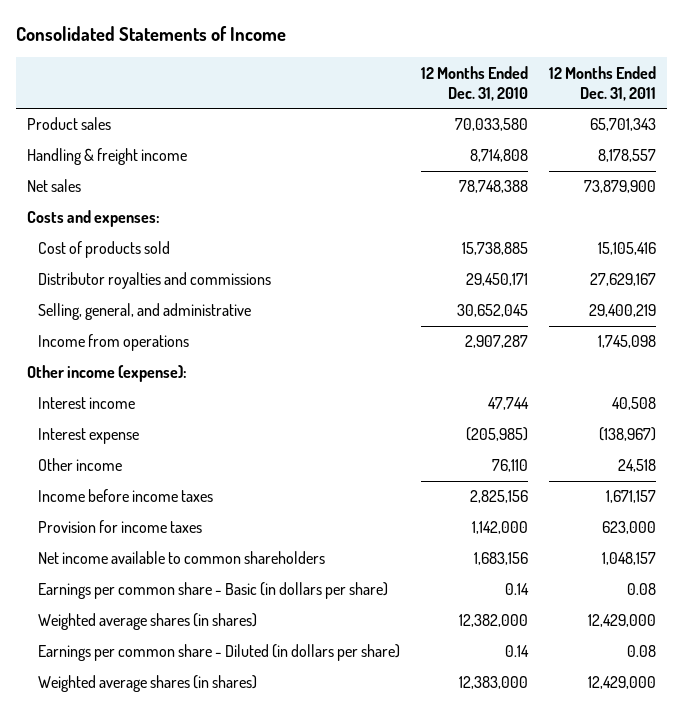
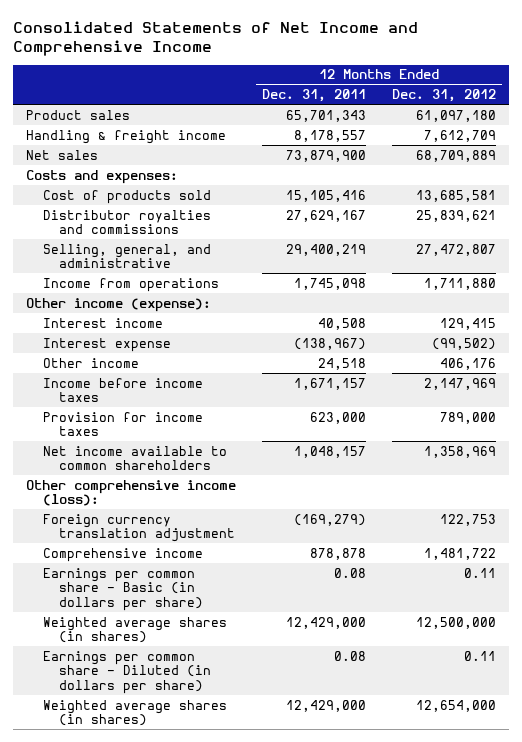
[15,26,286,42] Consolidated Statements of Income -> [13,20,419,57] Consolidated Statements of Net Income and Comprehensive Income
[421,65,529,101] 12 Months Ended Dec. 31, 2010 -> none
none -> [391,89,496,103] Dec. 31, 2012
none -> [26,479,237,507] Other comprehensive income (loss):
none -> [42,513,236,543] Foreign currency translation adjustment
none -> [42,547,203,562] Comprehensive income

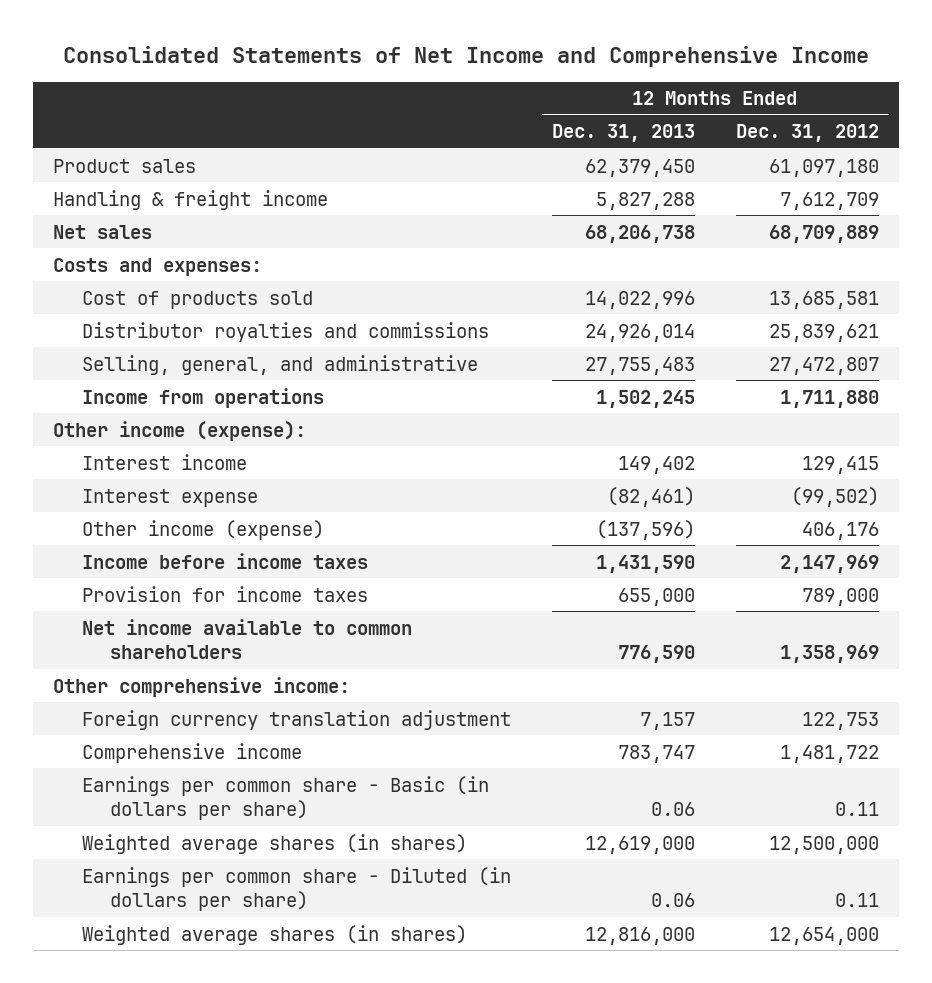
[262,89,367,103] Dec. 31, 2011 -> none
none -> [551,124,695,143] Dec. 31, 2013
[42,357,139,368] Other income -> [81,519,324,540] Other income (expense)
[26,479,237,507] Other comprehensive income (loss): -> [53,676,351,697] Other comprehensive income:

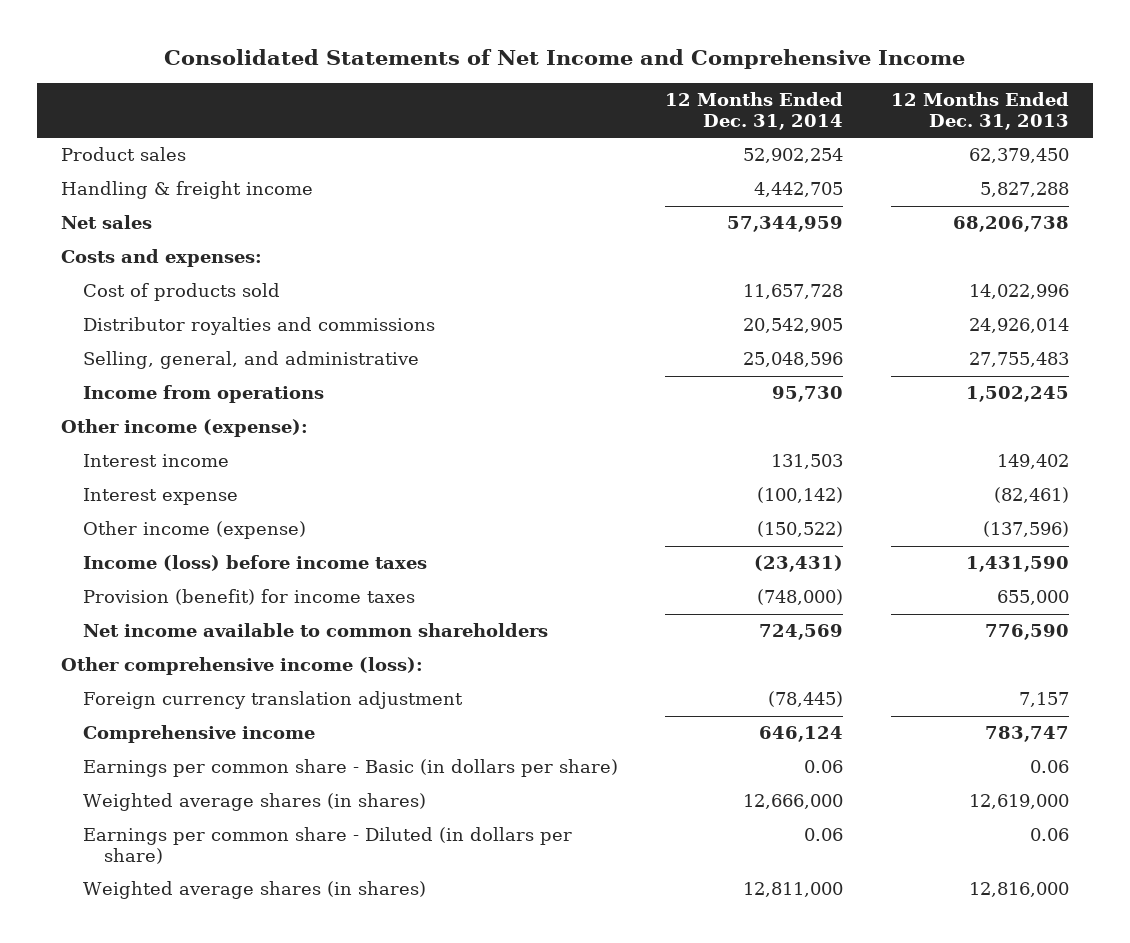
[735,124,879,143] Dec. 31, 2012 -> none
none -> [665,92,844,130] 12 Months Ended Dec. 31, 2014
[81,552,368,569] Income before income taxes -> [82,555,427,572] Income (loss) before income taxes
[81,585,368,602] Provision for income taxes -> [82,589,415,606] Provision (benefit) for income taxes
[53,676,351,697] Other comprehensive income: -> [61,657,424,676] Other comprehensive income (loss):

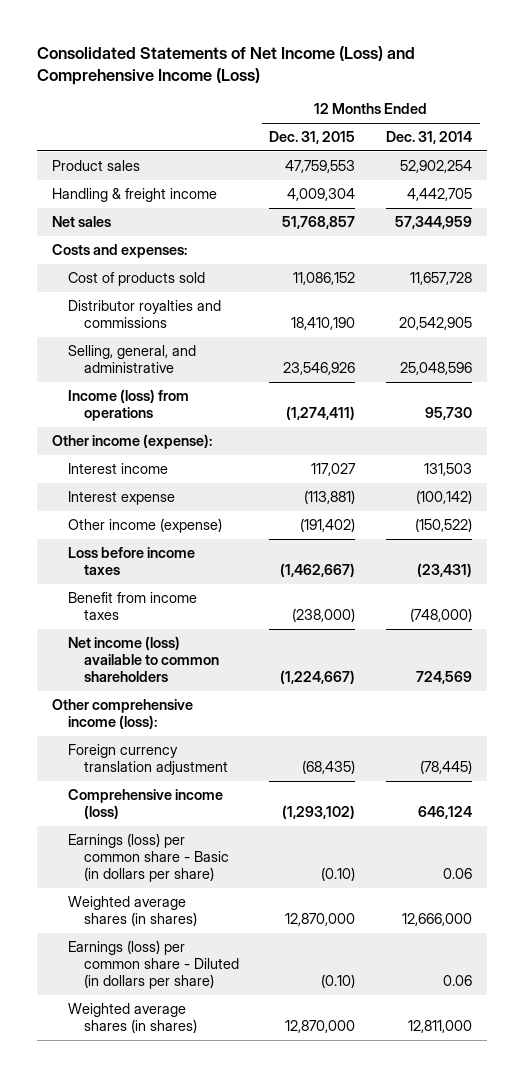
[164,49,966,70] Consolidated Statements of Net Income and Comprehensive Income -> [36,45,415,86] Consolidated Statements of Net Income (Loss) and Comprehensive Income (Loss)
[890,92,1069,130] 12 Months Ended Dec. 31, 2013 -> none
none -> [269,131,356,145] Dec. 31, 2015
[82,385,324,404] Income from operations -> [67,389,189,422] Income (loss) from operations
[82,555,427,572] Income (loss) before income taxes -> [67,547,195,576] Loss before income taxes
[82,589,415,606] Provision (benefit) for income taxes -> [67,592,197,621] Benefit from income taxes
[82,623,548,638] Net income available to common shareholders -> [67,636,219,683] Net income (loss) available to common shareholders
[82,725,315,744] Comprehensive income -> [67,789,223,820] Comprehensive income (loss)
[82,759,618,778] Earnings per common share - Basic (in dollars per share) -> [67,833,229,883] Earnings (loss) per common share - Basic (in dollars per share)
[82,827,572,864] Earnings per common share - Diluted (in dollars per share) -> [67,940,239,990] Earnings (loss) per common share - Diluted (in dollars per share)

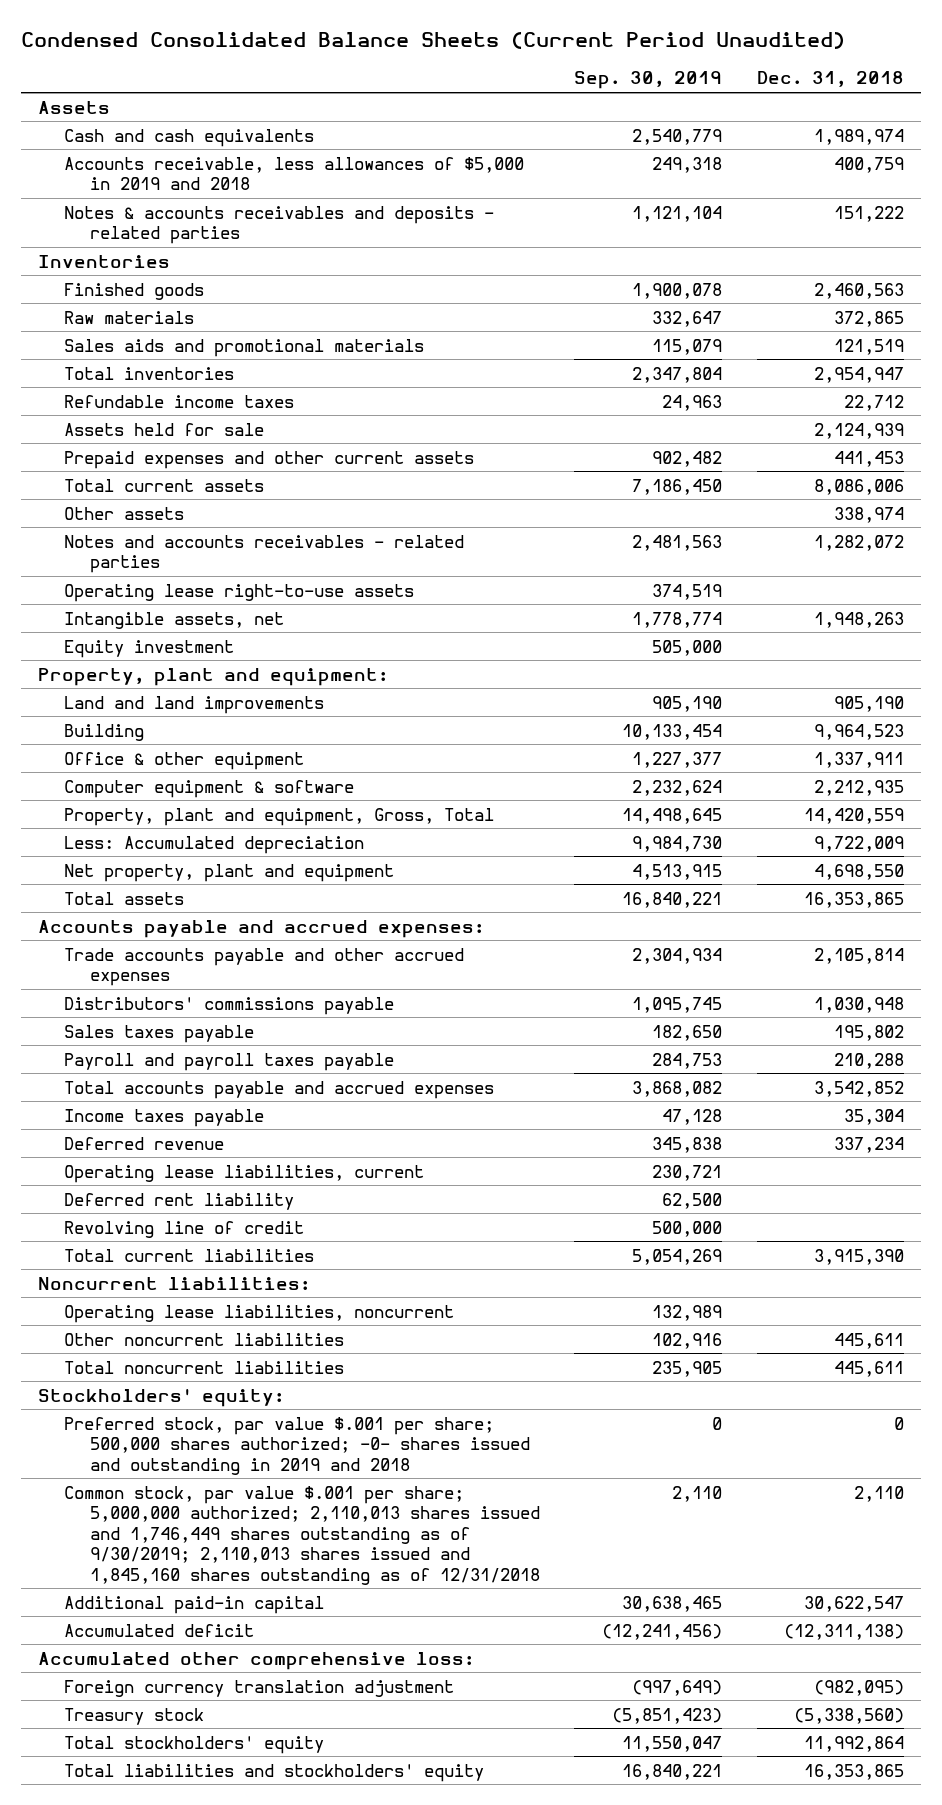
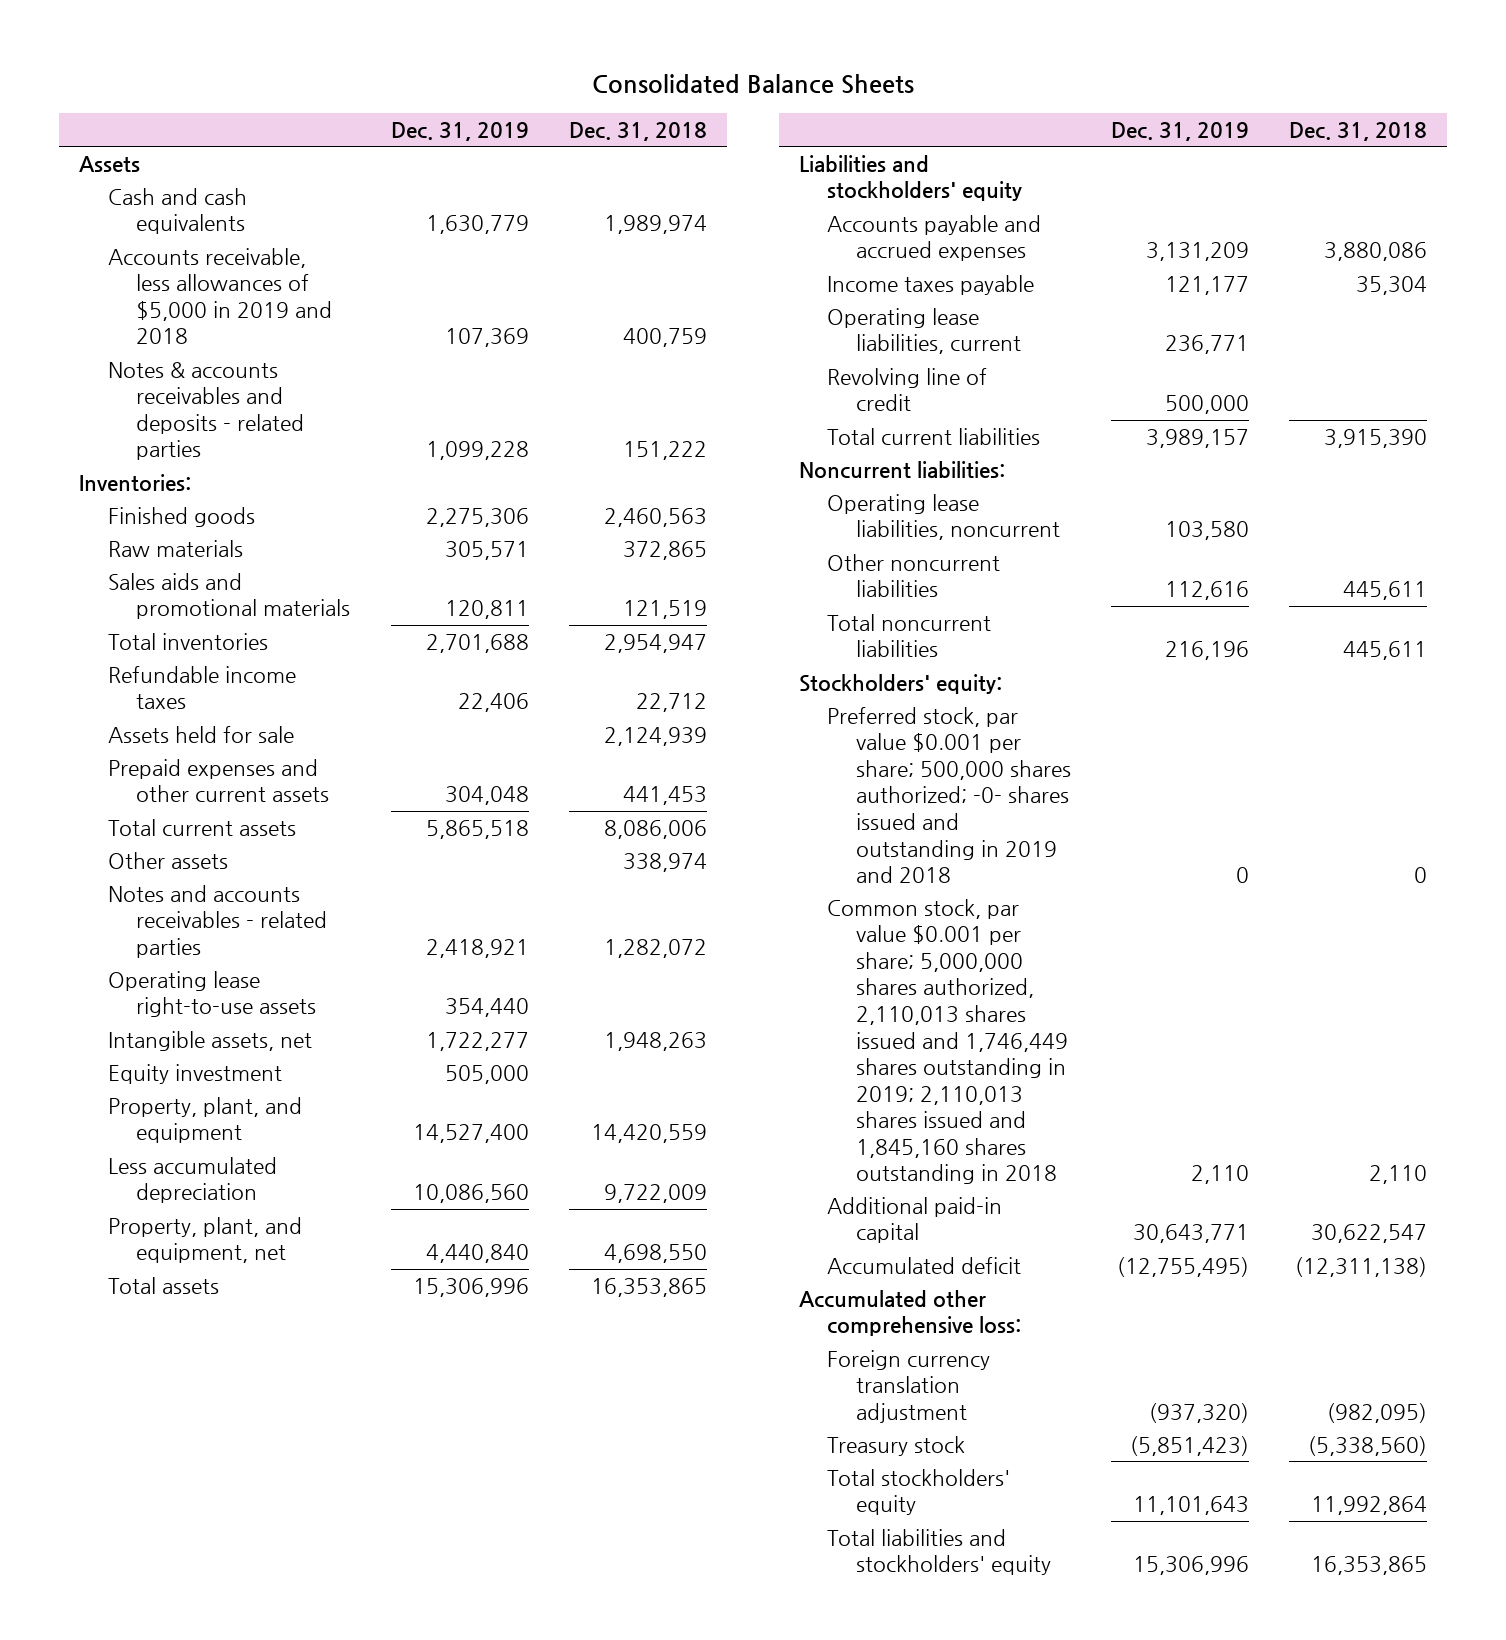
[20,31,845,49] Condensed Consolidated Balance Sheets (Current Period Unaudited) -> [591,73,914,94] Consolidated Balance Sheets
[574,71,723,90] Sep. 30, 2019 -> none
none -> [390,121,529,141] Dec. 31, 2019
[38,254,171,268] Inventories -> [79,473,192,491] Inventories:
[38,667,389,686] Property, plant and equipment: -> none
[63,695,324,714] Land and land improvements -> none
[63,723,144,741] Building -> none
[63,751,304,770] Office & other equipment -> none
[63,779,354,798] Computer equipment & software -> none
[63,807,494,826] Property, plant and equipment, Gross, Total -> [107,1096,302,1144] Property, plant, and equipment
[63,835,364,854] Less: Accumulated depreciation -> [107,1156,277,1204] Less accumulated depreciation
[63,863,394,882] Net property, plant and equipment -> [107,1216,302,1264] Property, plant, and equipment, net
[38,919,485,938] Accounts payable and accrued expenses: -> none
[63,996,394,1015] Distributors' commissions payable -> none
[63,1024,254,1043] Sales taxes payable -> none
[63,1052,394,1071] Payroll and payroll taxes payable -> none
[63,1080,494,1099] Total accounts payable and accrued expenses -> none
none -> [799,154,1023,202] Liabilities and stockholders' equity
[63,947,464,987] Trade accounts payable and other accrued expenses -> [827,214,1042,262] Accounts payable and accrued expenses
[813,947,904,964] 2,105,814 -> [1323,242,1427,262] 3,880,086
[63,1136,224,1150] Deferred revenue -> none
[63,1192,294,1210] Deferred rent liability -> none
[63,1416,530,1475] Preferred stock, par value $.001 per share; 500,000 shares authorized; -0- shares issued and outstanding in 2019 and 2018 -> [827,706,1071,884] Preferred stock, par value $0.001 per share; 500,000 shares authorized; -0- shares issued and outstanding in 2019 and 2018
[63,1485,540,1585] Common stock, par value $.001 per share; 5,000,000 authorized; 2,110,013 shares issued and 1,746,449 shares outstanding as of 9/30/2019; 2,110,013 shares issued and 1,845,160 shares outstanding as of 12/31/2018 -> [827,898,1068,1185] Common stock, par value $0.001 per share; 5,000,000 shares authorized, 2,110,013 shares issued and 1,746,449 shares outstanding in 2019; 2,110,013 shares issued and 1,845,160 shares outstanding in 2018

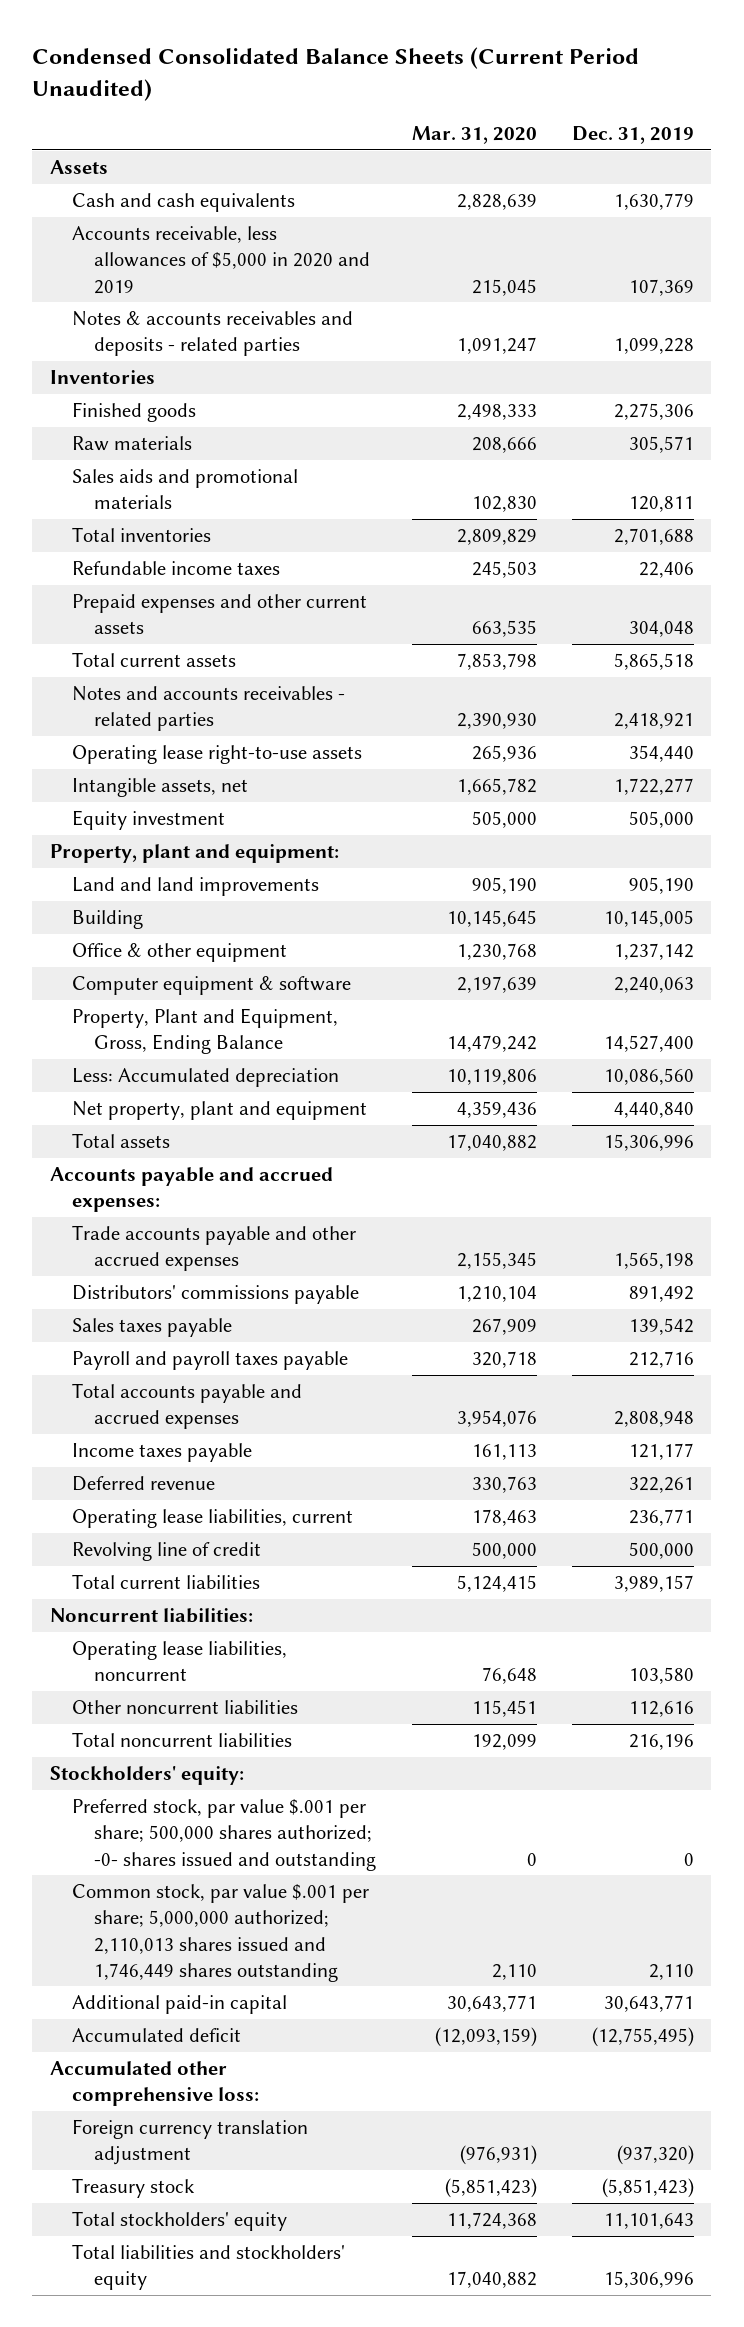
[591,73,914,94] Consolidated Balance Sheets -> [32,47,640,102] Condensed Consolidated Balance Sheets (Current Period Unaudited)
[568,121,707,141] Dec. 31, 2018 -> none
none -> [411,125,537,144] Mar. 31, 2020
[107,247,332,345] Accounts receivable, less allowances of $5,000 in 2019 and 2018 -> [72,225,371,294] Accounts receivable, less allowances of $5,000 in 2020 and 2019
[79,473,192,491] Inventories: -> [50,369,156,384] Inventories
[107,725,294,743] Assets held for sale -> none
[107,851,228,869] Other assets -> none
none -> [50,843,340,863] Property, plant and equipment:
none -> [72,876,320,896] Land and land improvements
none -> [72,909,144,929] Building
none -> [72,942,288,962] Office & other equipment
none -> [72,975,352,995] Computer equipment & software
[107,1096,302,1144] Property, plant, and equipment -> [72,1007,339,1055] Property, Plant and Equipment, Gross, Ending Balance
[107,1156,277,1204] Less accumulated depreciation -> [72,1067,340,1087] Less: Accumulated depreciation
[107,1216,302,1264] Property, plant, and equipment, net -> [72,1100,368,1120] Net property, plant and equipment
[799,154,1023,202] Liabilities and stockholders' equity -> none
none -> [50,1166,334,1213] Accounts payable and accrued expenses:
[827,214,1042,262] Accounts payable and accrued expenses -> [72,1224,357,1272] Trade accounts payable and other accrued expenses
[1145,242,1249,262] 3,131,209 -> [613,1252,694,1270] 1,565,198
none -> [72,1284,360,1304] Distributors' commissions payable
none -> [72,1317,233,1337] Sales taxes payable
none -> [72,1350,349,1370] Payroll and payroll taxes payable
none -> [72,1382,303,1430] Total accounts payable and accrued expenses
none -> [72,1475,216,1491] Deferred revenue
[827,706,1071,884] Preferred stock, par value $0.001 per share; 500,000 shares authorized; -0- shares issued and outstanding in 2019 and 2018 -> [72,1798,377,1871] Preferred stock, par value $.001 per share; 500,000 shares authorized; -0- shares issued and outstanding
[827,898,1068,1185] Common stock, par value $0.001 per share; 5,000,000 shares authorized, 2,110,013 shares issued and 1,746,449 shares outstanding in 2019; 2,110,013 shares issued and 1,845,160 shares outstanding in 2018 -> [72,1883,370,1982] Common stock, par value $.001 per share; 5,000,000 authorized; 2,110,013 shares issued and 1,746,449 shares outstanding

